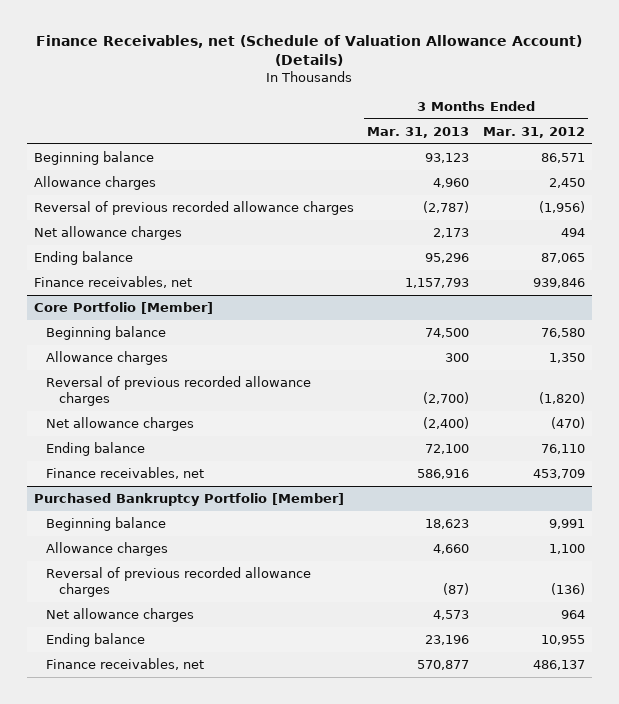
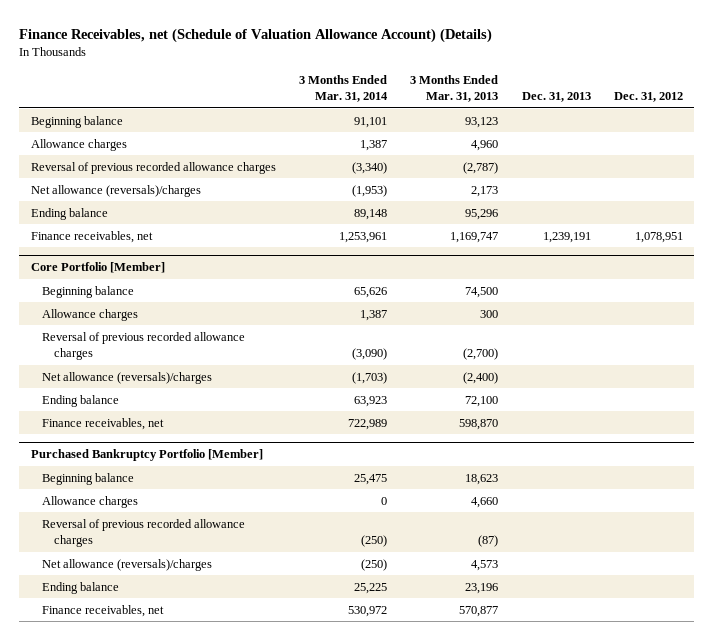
[482,126,585,138] Mar. 31, 2012 -> none
none -> [299,74,389,103] 3 Months Ended Mar. 31, 2014
none -> [521,92,591,103] Dec. 31, 2013
none -> [613,92,683,103] Dec. 31, 2012
[33,225,182,240] Net allowance charges -> [31,184,202,197] Net allowance (reversals)/charges
[405,277,470,288] 1,157,793 -> [450,231,499,243] 1,169,747
[46,416,195,431] Net allowance charges -> [42,371,213,384] Net allowance (reversals)/charges
[417,468,470,479] 586,916 -> [459,418,499,430] 598,870
[46,607,195,622] Net allowance charges -> [42,558,213,571] Net allowance (reversals)/charges

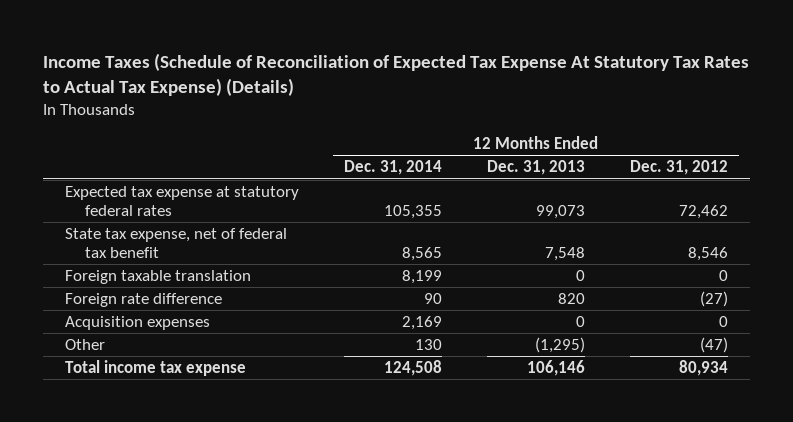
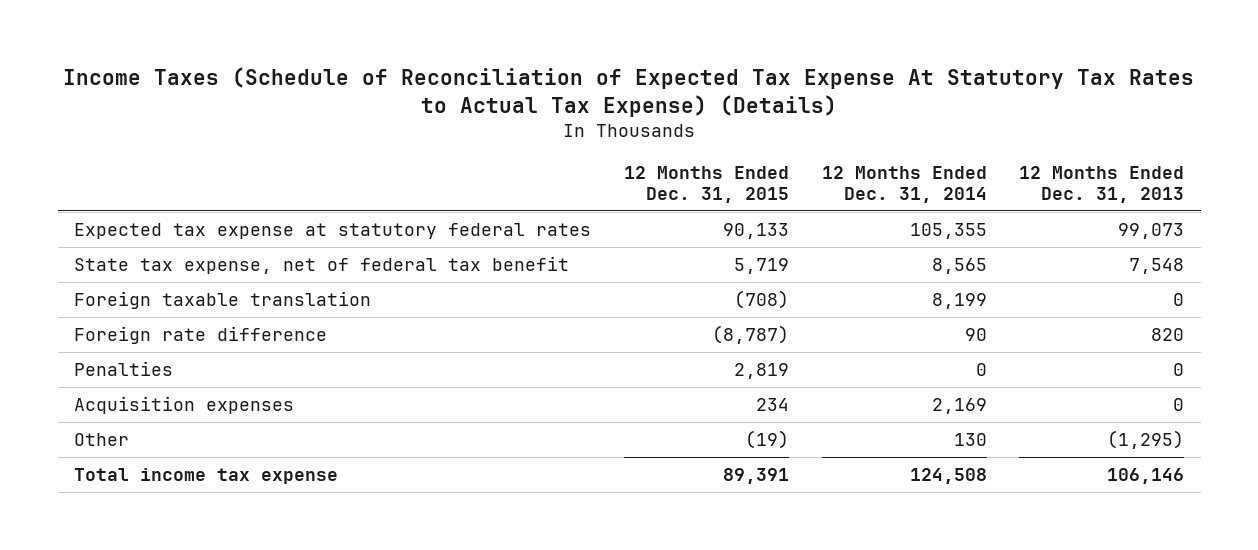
[629,160,728,176] Dec. 31, 2012 -> none
none -> [623,166,789,203] 12 Months Ended Dec. 31, 2015
none -> [73,360,173,376] Penalties

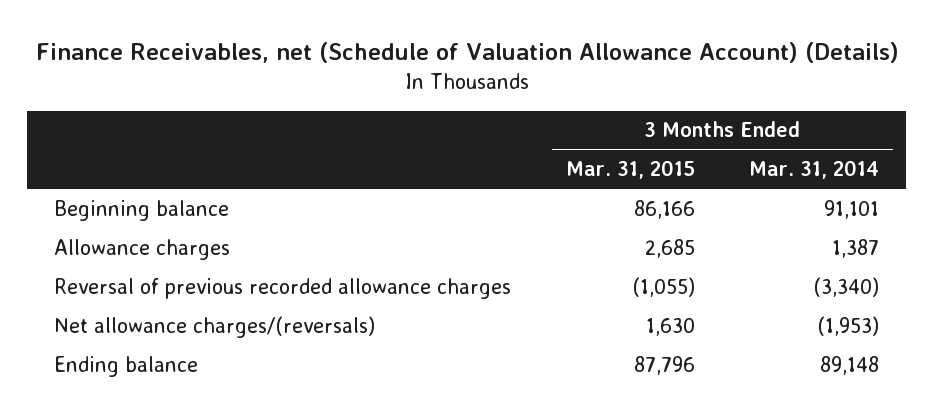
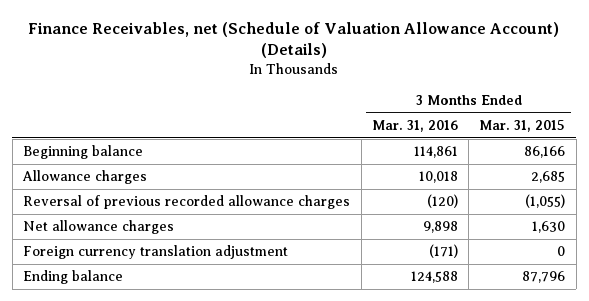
[748,160,879,180] Mar. 31, 2014 -> none
none -> [371,120,458,133] Mar. 31, 2016
[54,315,376,338] Net allowance charges/(reversals) -> [23,220,175,235] Net allowance charges
none -> [23,245,289,260] Foreign currency translation adjustment

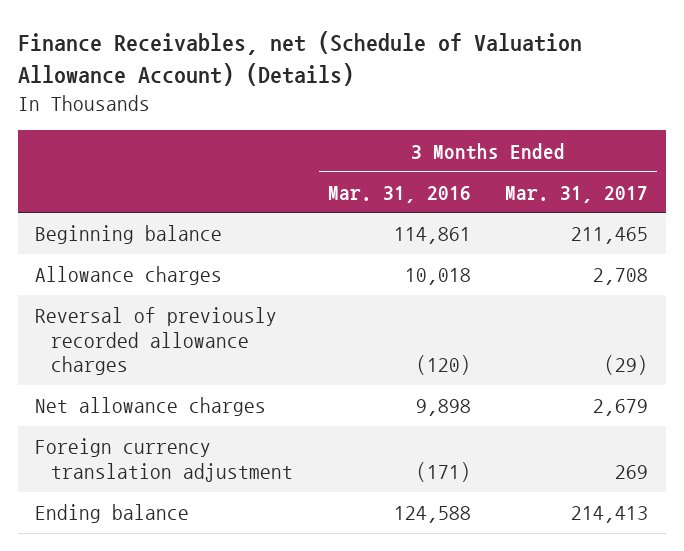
[479,120,566,133] Mar. 31, 2015 -> none
none -> [505,185,649,203] Mar. 31, 2017
[23,195,351,210] Reversal of previous recorded allowance charges -> [35,307,278,376] Reversal of previously recorded allowance charges

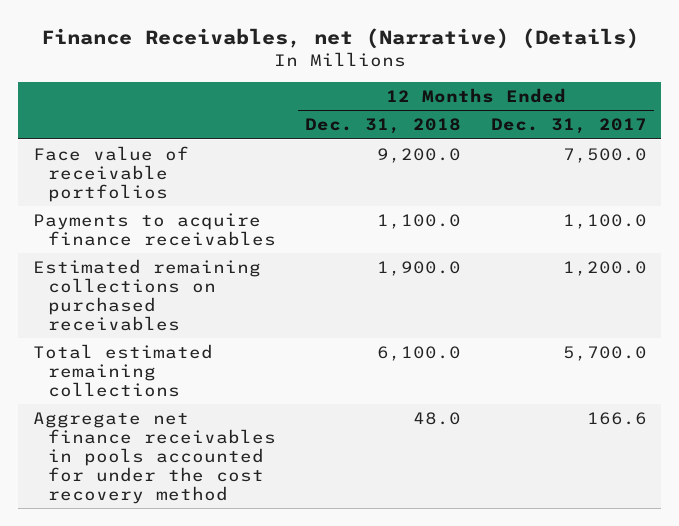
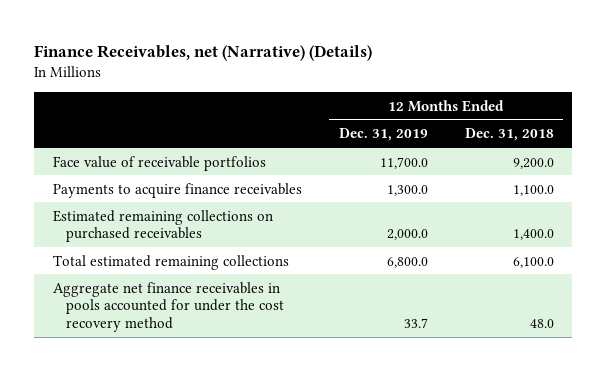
[490,118,647,135] Dec. 31, 2017 -> none
none -> [338,128,428,142] Dec. 31, 2019
[377,260,462,276] 1,900.0 -> [512,229,554,241] 1,400.0

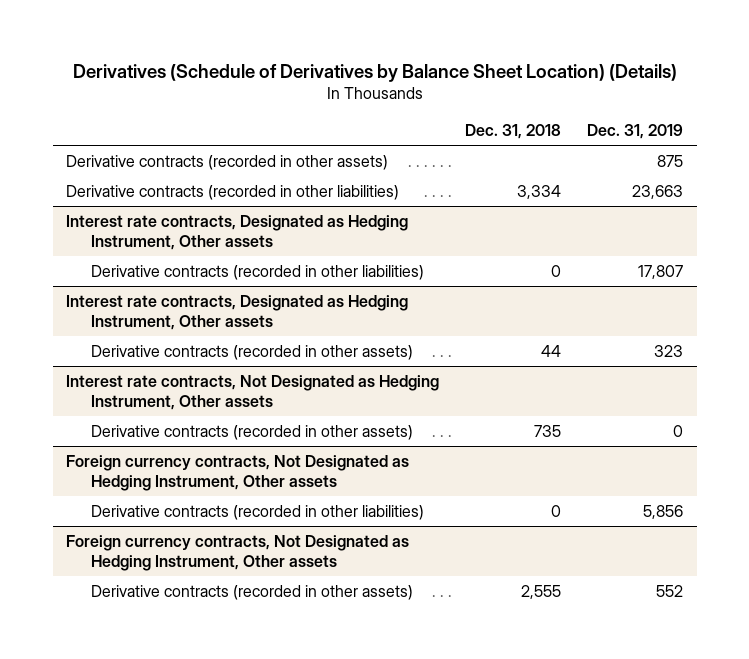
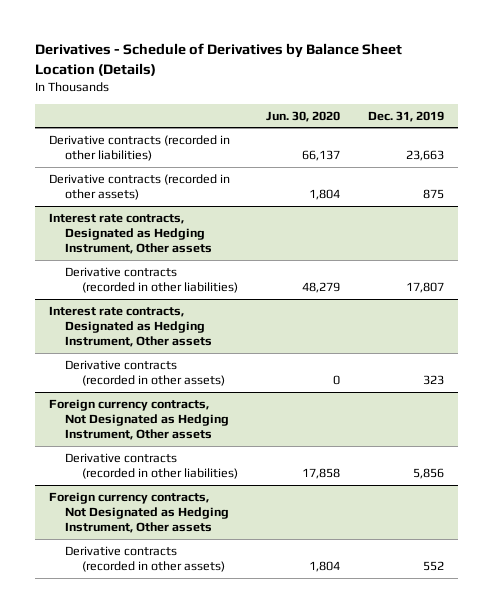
[72,63,677,82] Derivatives (Schedule of Derivatives by Balance Sheet Location) (Details) -> [34,43,402,77] Derivatives - Schedule of Derivatives by Balance Sheet Location (Details)
[465,123,562,139] Dec. 31, 2018 -> none
none -> [265,110,340,122] Jun. 30, 2020
[66,154,389,170] Derivative contracts (recorded in other assets) -> [48,173,230,201] Derivative contracts (recorded in other assets)
[66,374,440,410] Interest rate contracts, Not Designated as Hedging Instrument, Other assets -> none
[91,424,414,440] Derivative contracts (recorded in other assets) -> none

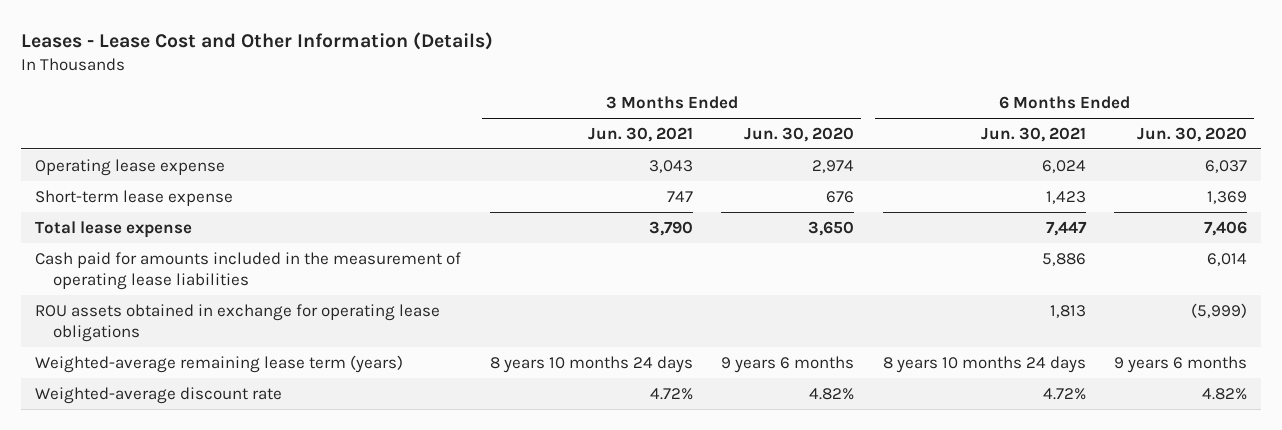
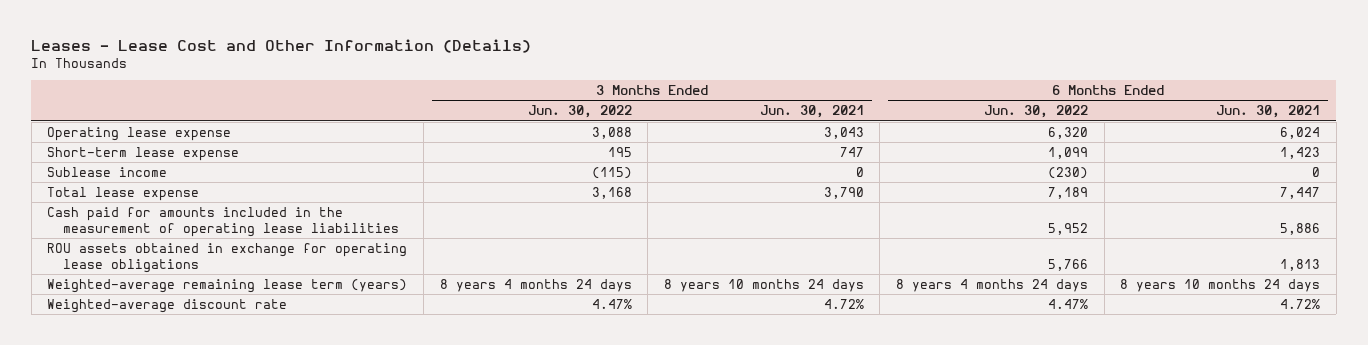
[744,127,855,143] Jun. 30, 2020 -> none
[1137,127,1248,143] Jun. 30, 2020 -> none
none -> [527,105,632,119] Jun. 30, 2022
none -> [983,105,1088,119] Jun. 30, 2022
none -> [47,166,168,177] Sublease income

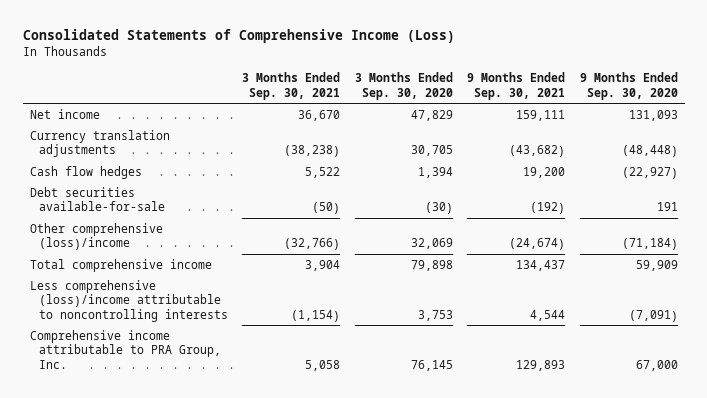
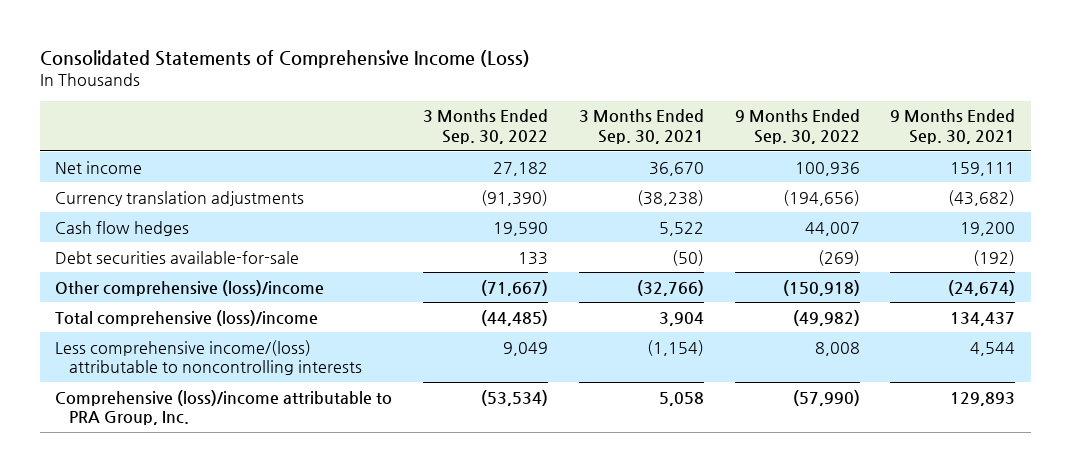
[354,71,453,100] 3 Months Ended Sep. 30, 2020 -> none
[579,71,678,100] 9 Months Ended Sep. 30, 2020 -> none
none -> [422,109,548,145] 3 Months Ended Sep. 30, 2022
none -> [734,109,860,145] 9 Months Ended Sep. 30, 2022
[29,258,212,272] Total comprehensive income -> [55,309,319,326] Total comprehensive (loss)/income
[29,279,228,323] Less comprehensive (loss)/income attributable to noncontrolling interests -> [55,339,362,376] Less comprehensive income/(loss) attributable to noncontrolling interests
[29,329,221,370] Comprehensive income attributable to PRA Group, Inc. -> [55,389,393,426] Comprehensive (loss)/income attributable to PRA Group, Inc.

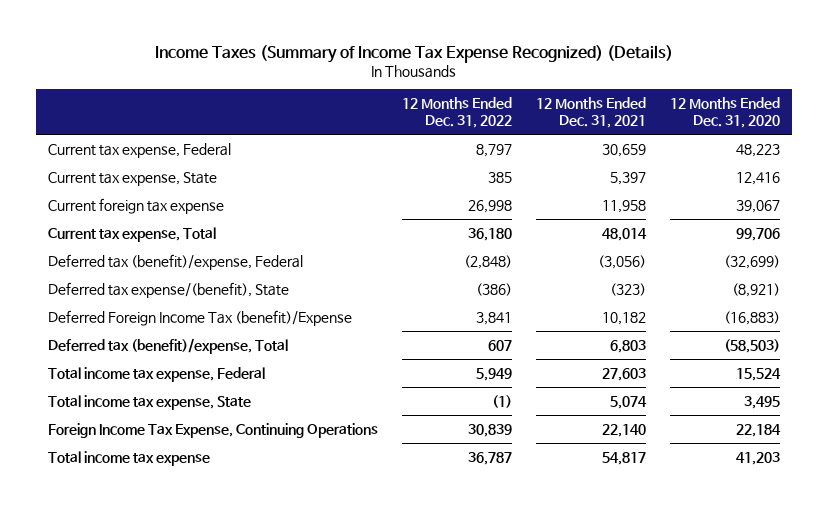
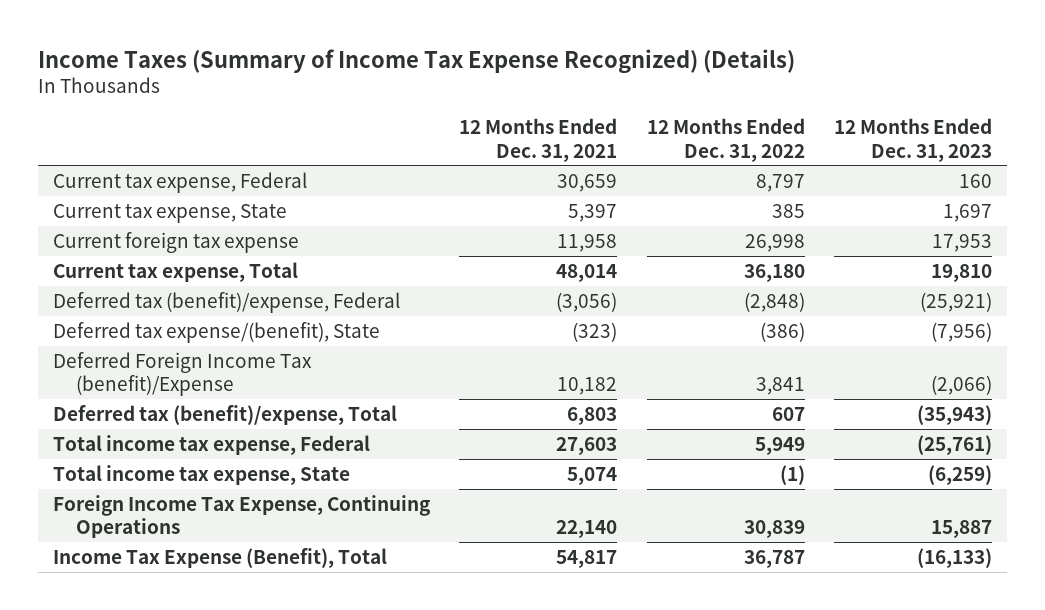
[670,97,781,129] 12 Months Ended Dec. 31, 2020 -> none
none -> [833,117,992,162] 12 Months Ended Dec. 31, 2023
[48,450,211,466] Total income tax expense -> [52,547,387,568] Income Tax Expense (Benefit), Total

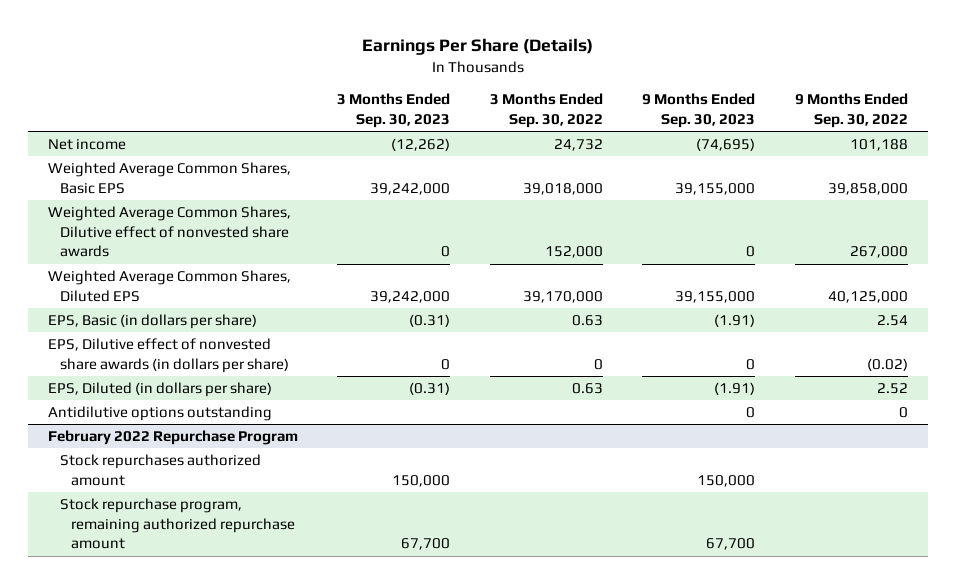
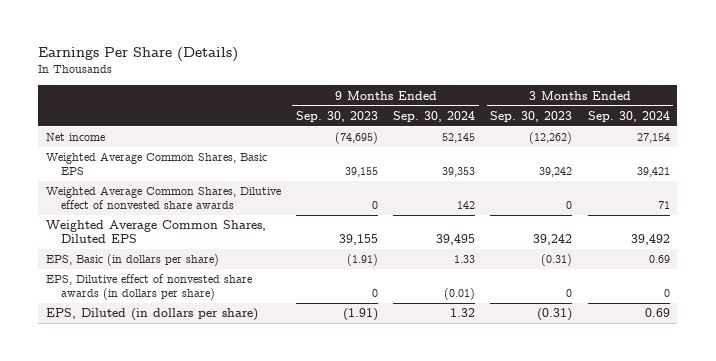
[489,93,603,129] 3 Months Ended Sep. 30, 2022 -> none
[794,93,908,129] 9 Months Ended Sep. 30, 2022 -> none
none -> [393,110,476,122] Sep. 30, 2024
none -> [587,110,670,122] Sep. 30, 2024
[370,182,451,195] 39,242,000 -> [539,167,573,178] 39,242
[675,182,756,195] 39,155,000 -> [345,167,379,178] 39,155
[370,290,451,303] 39,242,000 -> [533,234,573,246] 39,242
[675,290,756,303] 39,155,000 -> [339,234,379,246] 39,155
[47,406,272,422] Antidilutive options outstanding -> none
[47,430,298,446] February 2022 Repurchase Program -> none
[59,454,261,486] Stock repurchases authorized amount -> none
[59,498,296,550] Stock repurchase program, remaining authorized repurchase amount -> none

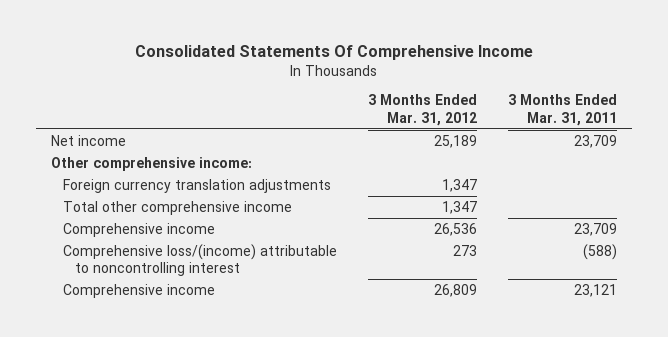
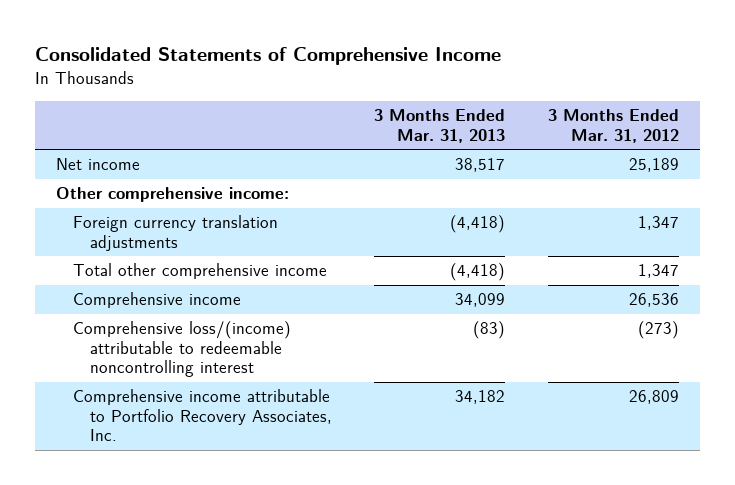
[134,45,533,61] Consolidated Statements Of Comprehensive Income -> [35,47,502,66] Consolidated Statements of Comprehensive Income
[507,94,617,126] 3 Months Ended Mar. 31, 2011 -> none
none -> [374,108,506,143] 3 Months Ended Mar. 31, 2013
[63,243,338,276] Comprehensive loss/(income) attributable to noncontrolling interest -> [73,321,292,378] Comprehensive loss/(income) attributable to redeemable noncontrolling interest
[452,244,477,256] 273 -> [637,321,679,340] (273)
[63,283,216,298] Comprehensive income -> [73,389,332,442] Comprehensive income attributable to Portfolio Recovery Associates, Inc.

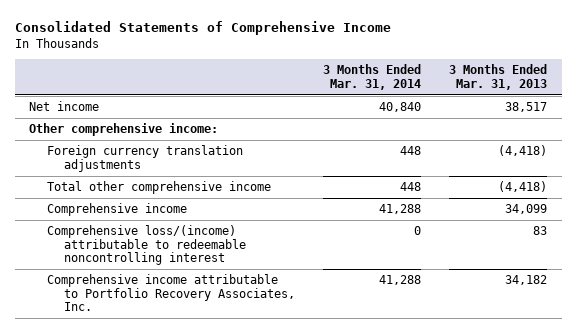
[547,108,679,143] 3 Months Ended Mar. 31, 2012 -> none
none -> [323,64,422,90] 3 Months Ended Mar. 31, 2014
[473,321,506,340] (83) -> [533,226,548,236] 83

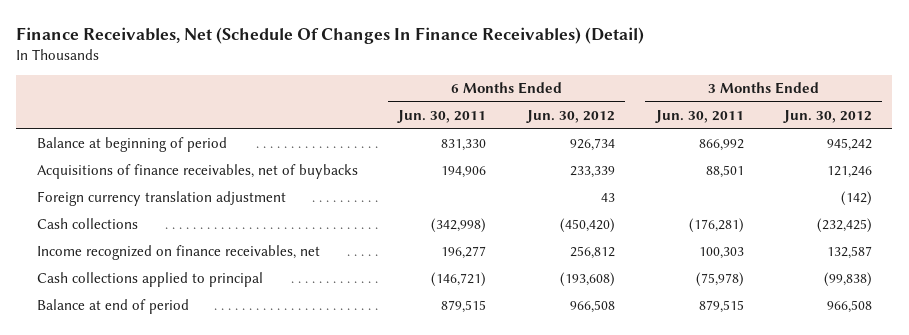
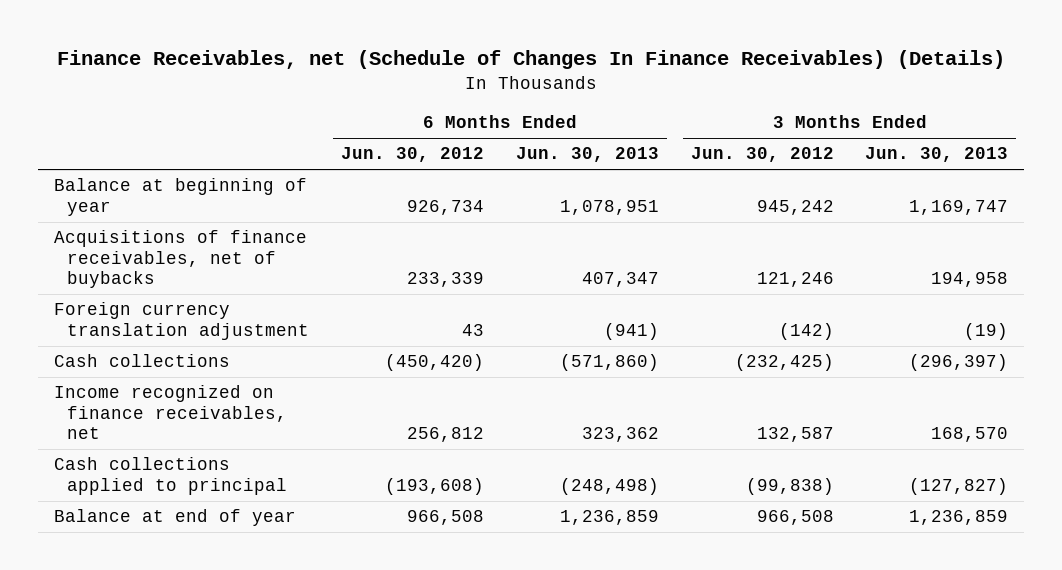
[16,26,645,44] Finance Receivables, Net (Schedule Of Changes In Finance Receivables) (Detail) -> [57,50,1006,70] Finance Receivables, net (Schedule of Changes In Finance Receivables) (Details)
[397,110,487,124] Jun. 30, 2011 -> none
[654,110,744,124] Jun. 30, 2011 -> none
none -> [515,147,659,163] Jun. 30, 2013
none -> [865,147,1009,163] Jun. 30, 2013
[36,137,227,153] Balance at beginning of period -> [53,178,307,216] Balance at beginning of year
[36,299,189,315] Balance at end of period -> [53,509,296,527] Balance at end of year

